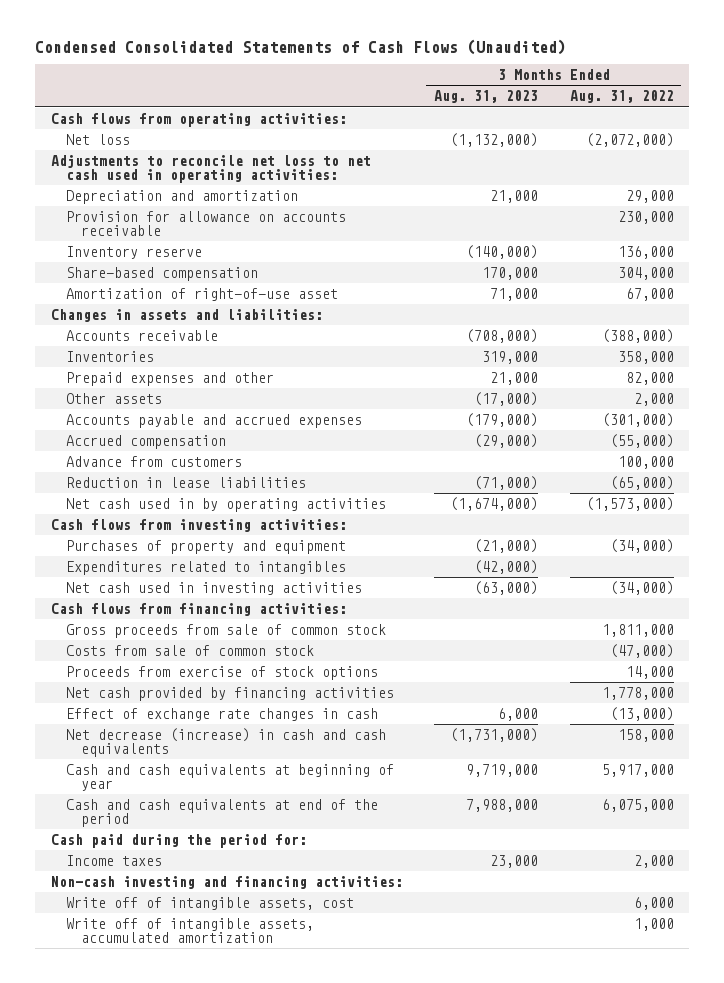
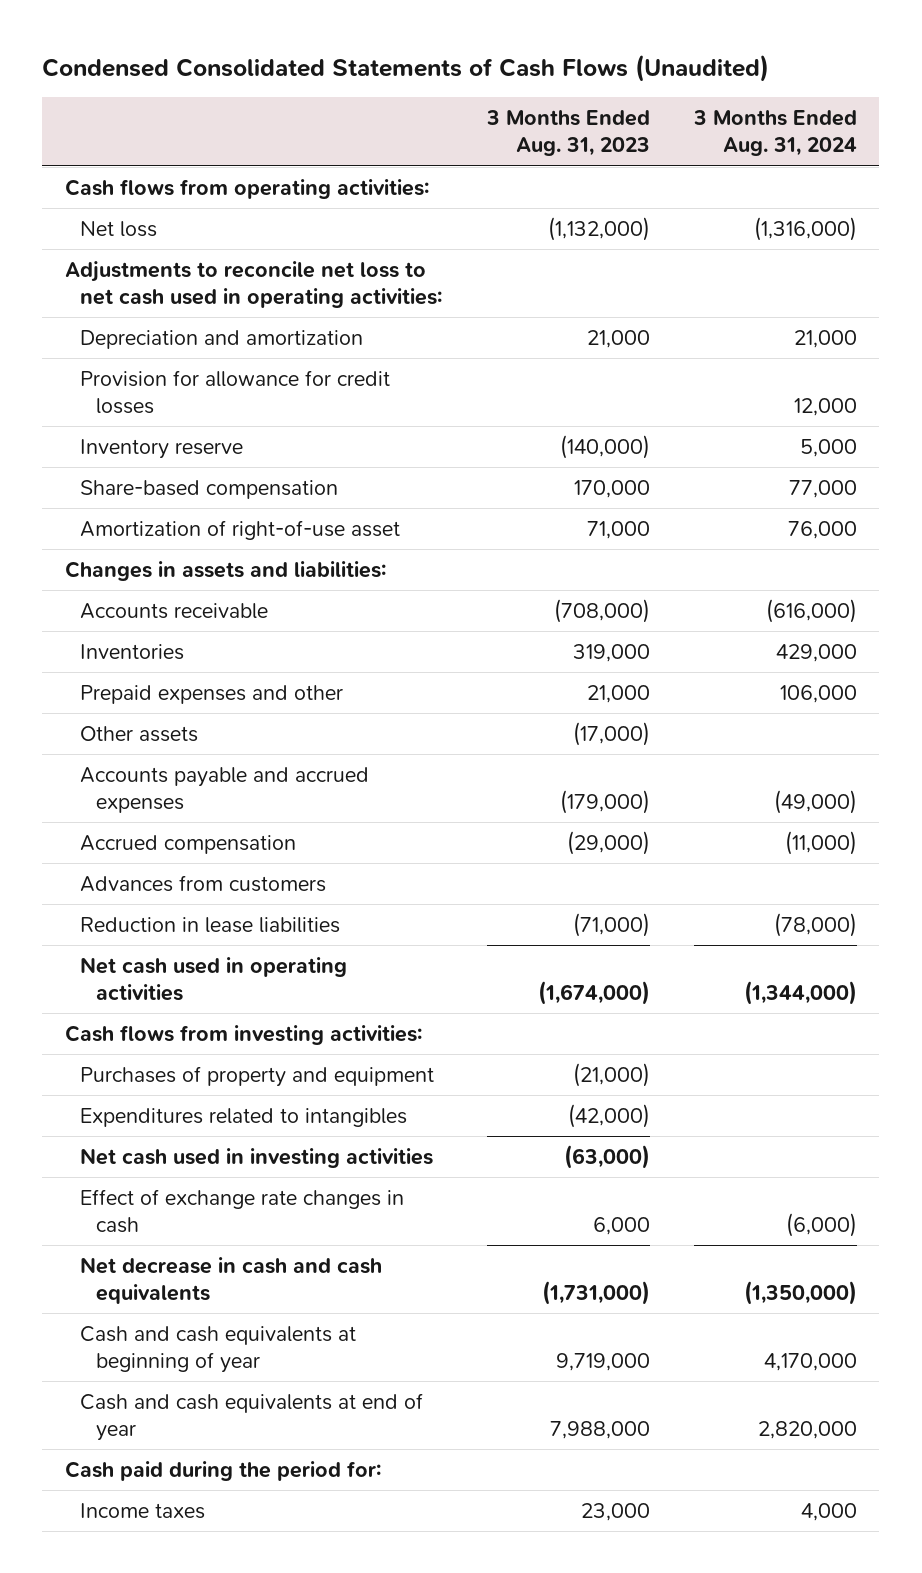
[569,90,674,104] Aug. 31, 2022 -> none
none -> [692,110,857,157] 3 Months Ended Aug. 31, 2024
[66,210,347,236] Provision for allowance on accounts receivable -> [80,369,391,414] Provision for allowance for credit losses
[66,455,243,467] Advance from customers -> [80,874,327,892] Advances from customers
[66,497,387,512] Net cash used in by operating activities -> [80,956,348,1001] Net cash used in operating activities
[50,602,347,616] Cash flows from financing activities: -> none
[66,623,387,638] Gross proceeds from sale of common stock -> none
[66,644,315,656] Costs from sale of common stock -> none
[66,665,379,680] Proceeds from exercise of stock options -> none
[66,686,395,701] Net cash provided by financing activities -> none
[66,727,387,757] Net decrease (increase) in cash and cash equivalents -> [80,1256,383,1304] Net decrease in cash and cash equivalents
[66,798,379,827] Cash and cash equivalents at end of the period -> [80,1392,424,1441] Cash and cash equivalents at end of year
[50,875,403,889] Non-cash investing and financing activities: -> none
[66,896,355,910] Write off of intangible assets, cost -> none
[66,917,315,943] Write off of intangible assets, accumulated amortization -> none

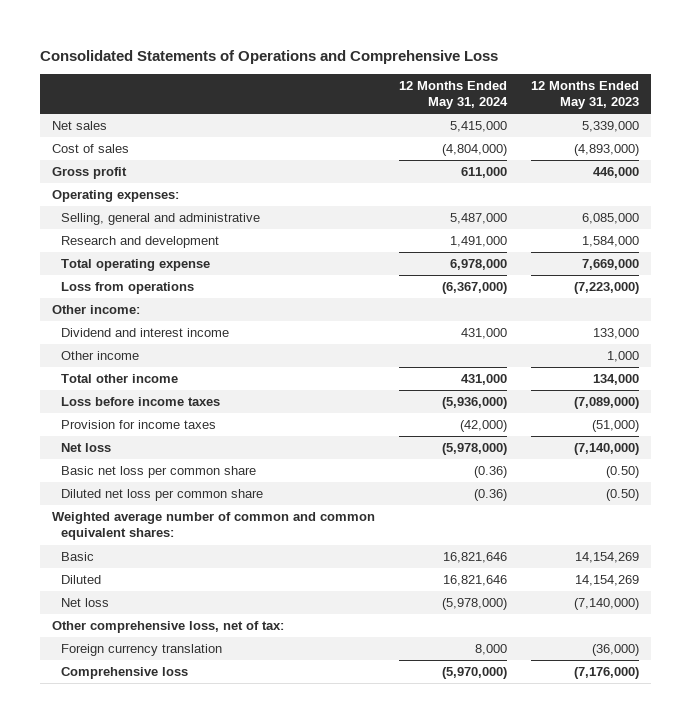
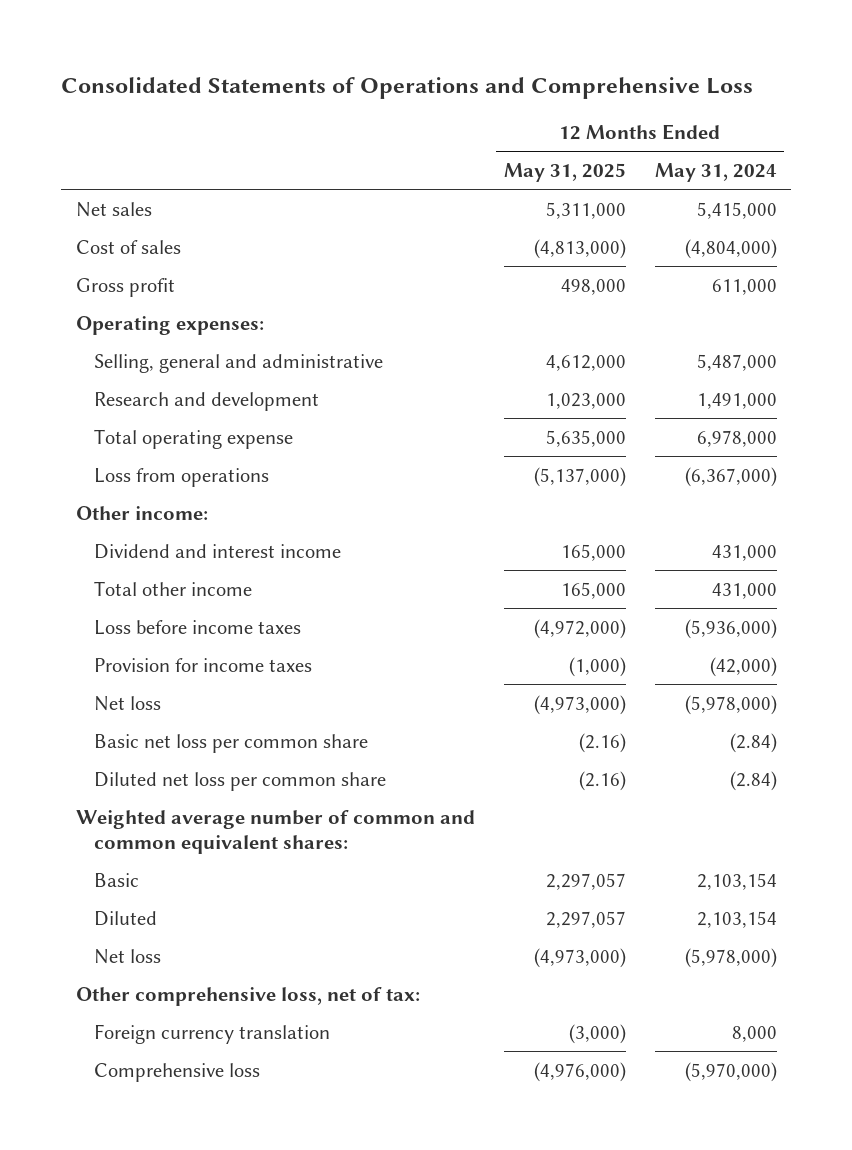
[530,80,639,110] 12 Months Ended May 31, 2023 -> none
none -> [503,162,626,182] May 31, 2025
[61,351,140,361] Other income -> none
[473,466,507,479] (0.36) -> [729,732,777,753] (2.84)
[473,489,507,502] (0.36) -> [729,770,777,791] (2.84)
[442,552,507,564] 16,821,646 -> [696,872,777,890] 2,103,154
[442,575,507,587] 16,821,646 -> [696,910,777,928] 2,103,154

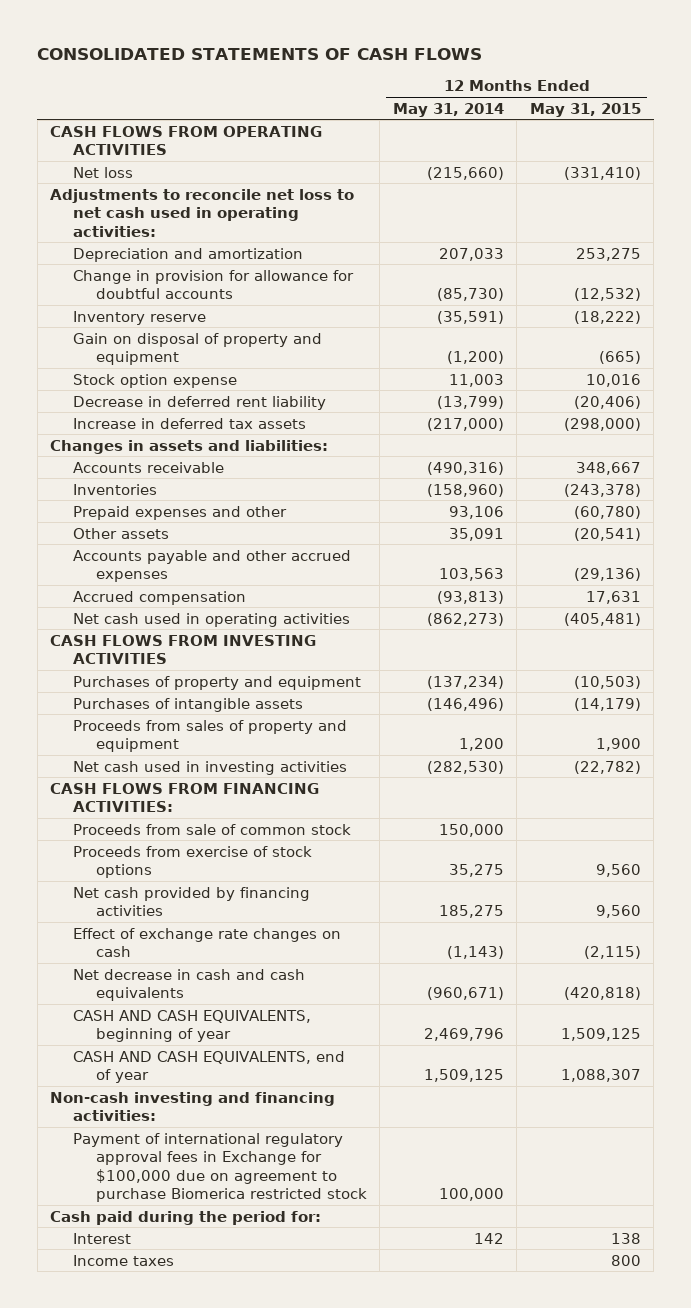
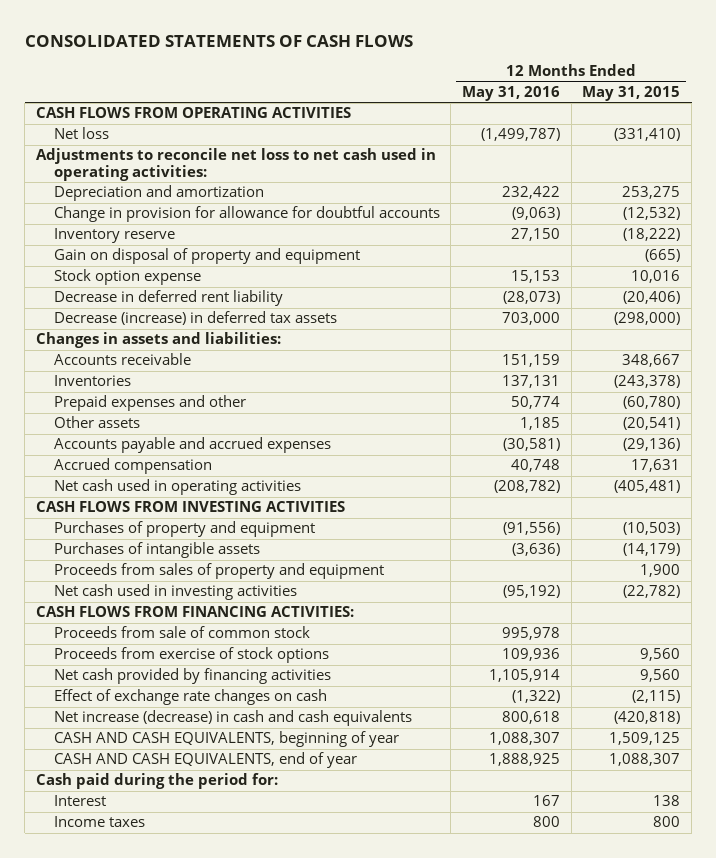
[392,102,504,117] May 31, 2014 -> none
none -> [462,86,561,102] May 31, 2016
[72,417,306,429] Increase in deferred tax assets -> [53,311,337,326] Decrease (increase) in deferred tax assets
[72,549,351,583] Accounts payable and other accrued expenses -> [53,437,331,454] Accounts payable and accrued expenses
[72,968,305,1002] Net decrease in cash and cash equivalents -> [53,710,412,727] Net increase (decrease) in cash and cash equivalents
[49,1091,335,1122] Non-cash investing and financing activities: -> none
[72,1132,367,1202] Payment of international regulatory approval fees in Exchange for $100,000 due on agreement to purchase Biomerica restricted stock -> none

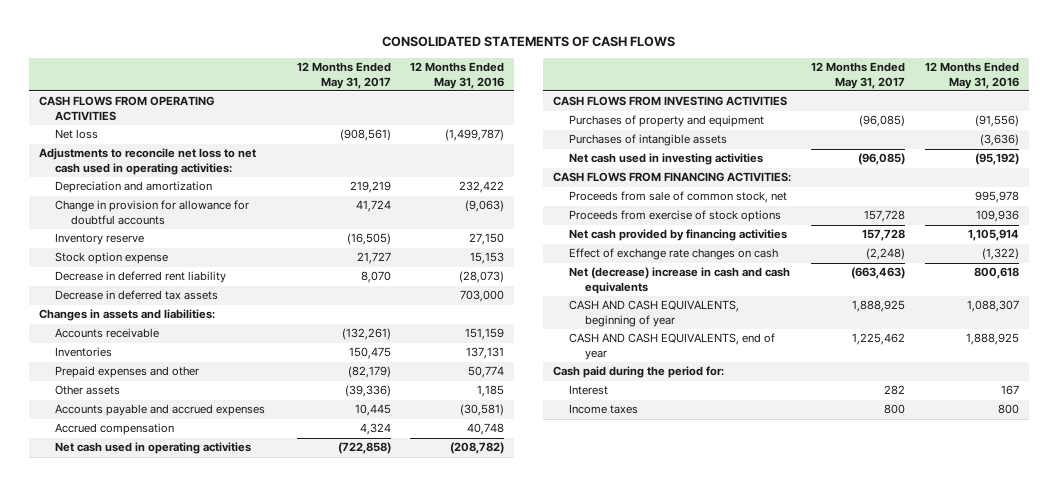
[582,86,681,102] May 31, 2015 -> none
none -> [296,62,391,89] 12 Months Ended May 31, 2017
[53,248,360,265] Gain on disposal of property and equipment -> none
[53,311,337,326] Decrease (increase) in deferred tax assets -> [54,290,218,301] Decrease in deferred tax assets
[53,563,384,580] Proceeds from sales of property and equipment -> none
[53,626,310,639] Proceeds from sale of common stock -> [568,191,787,204] Proceeds from sale of common stock, net
[53,710,412,727] Net increase (decrease) in cash and cash equivalents -> [568,267,790,294] Net (decrease) increase in cash and cash equivalents

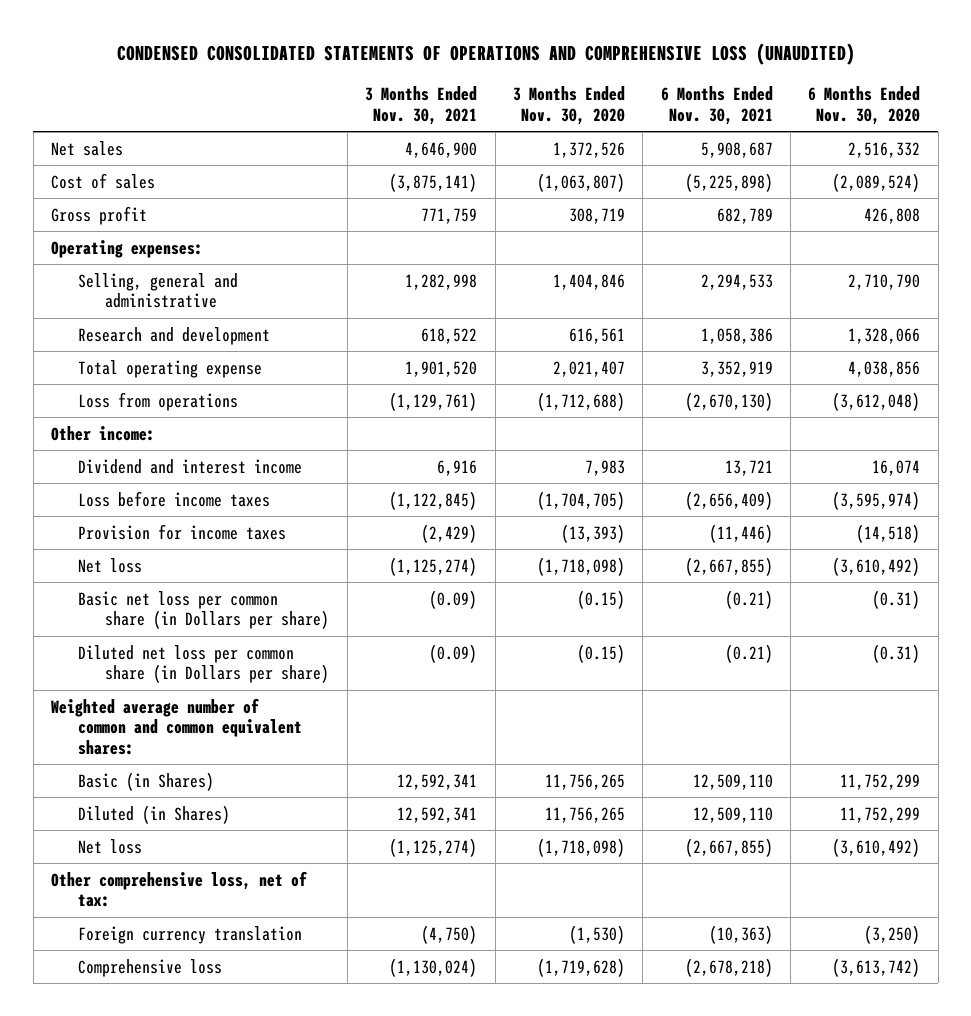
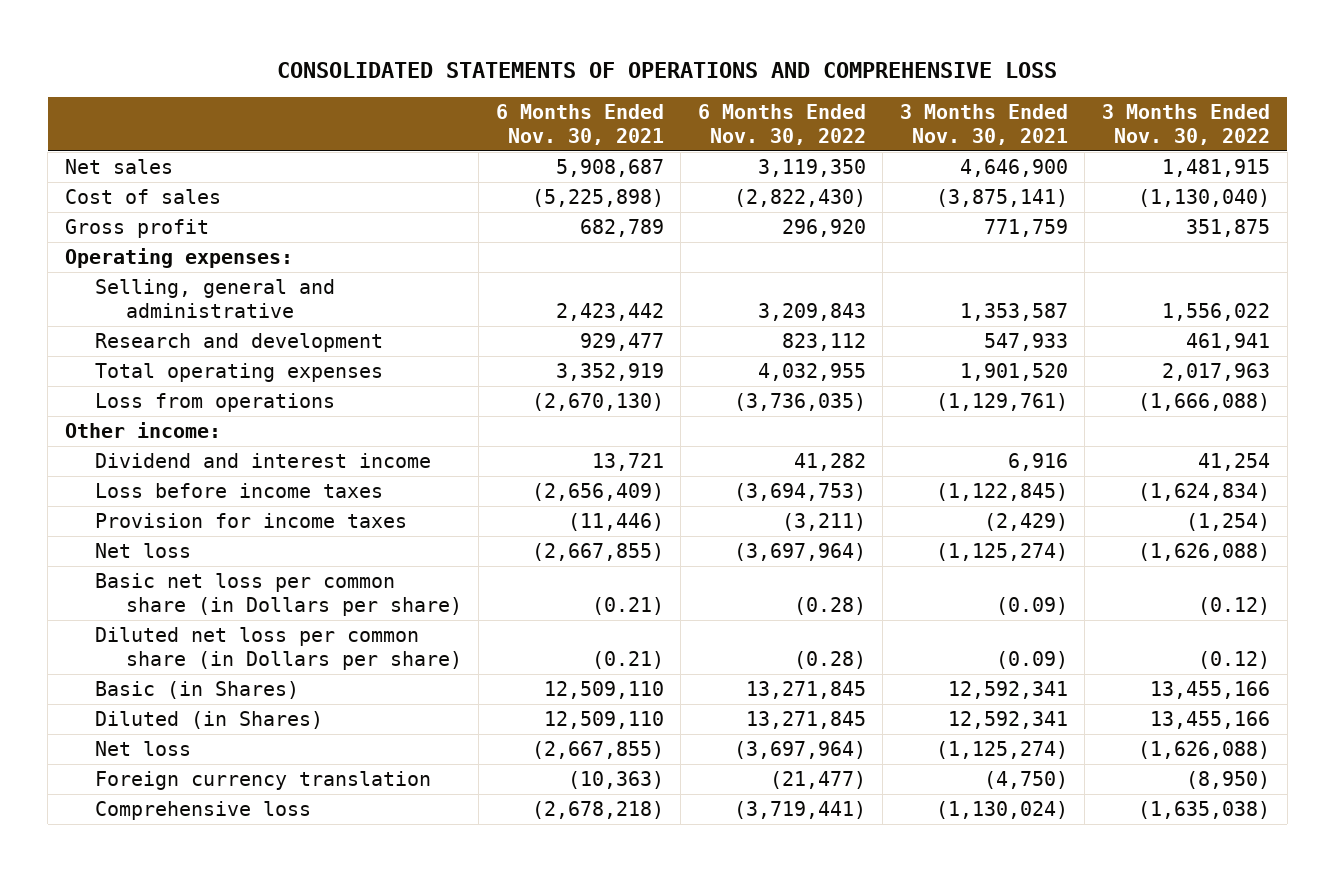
[116,43,855,66] CONDENSED CONSOLIDATED STATEMENTS OF OPERATIONS AND COMPREHENSIVE LOSS (UNAUDITED) -> [277,61,1058,78] CONSOLIDATED STATEMENTS OF OPERATIONS AND COMPREHENSIVE LOSS
[512,86,625,125] 3 Months Ended Nov. 30, 2020 -> none
[808,86,921,125] 6 Months Ended Nov. 30, 2020 -> none
none -> [697,103,866,146] 6 Months Ended Nov. 30, 2022
none -> [1102,103,1271,146] 3 Months Ended Nov. 30, 2022
[405,273,478,290] 1,282,998 -> [959,303,1068,322] 1,353,587
[700,273,773,290] 2,294,533 -> [555,303,664,322] 2,423,442
[421,327,478,344] 618,522 -> [983,332,1068,351] 547,933
[700,327,773,344] 1,058,386 -> [579,332,664,351] 929,477
[78,359,263,378] Total operating expense -> [95,362,384,382] Total operating expenses
[51,697,303,755] Weighted average number of common and common equivalent shares: -> none
[51,870,308,908] Other comprehensive loss, net of tax: -> none

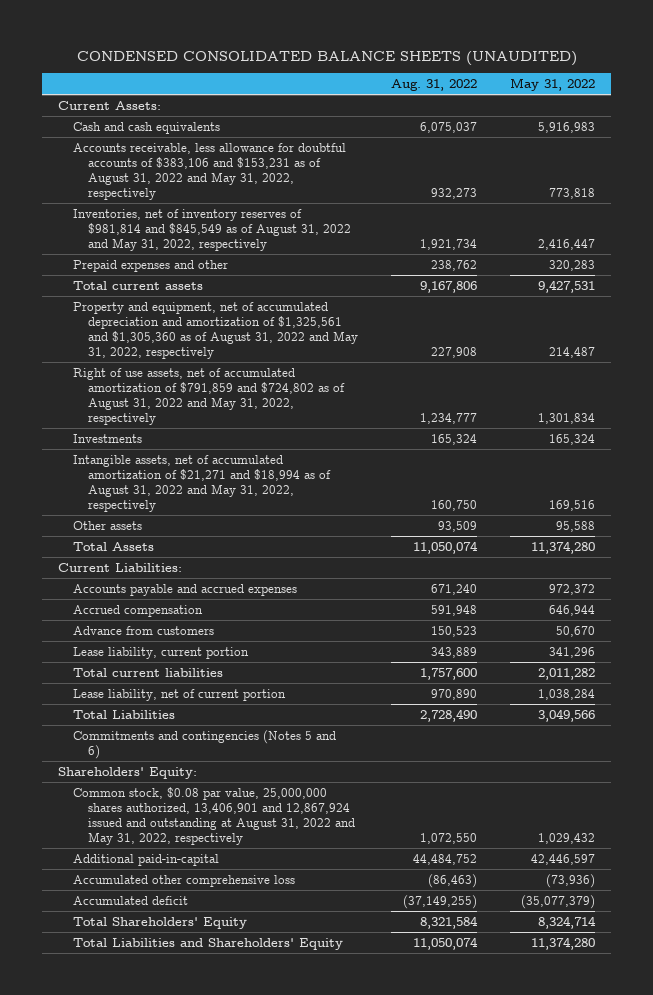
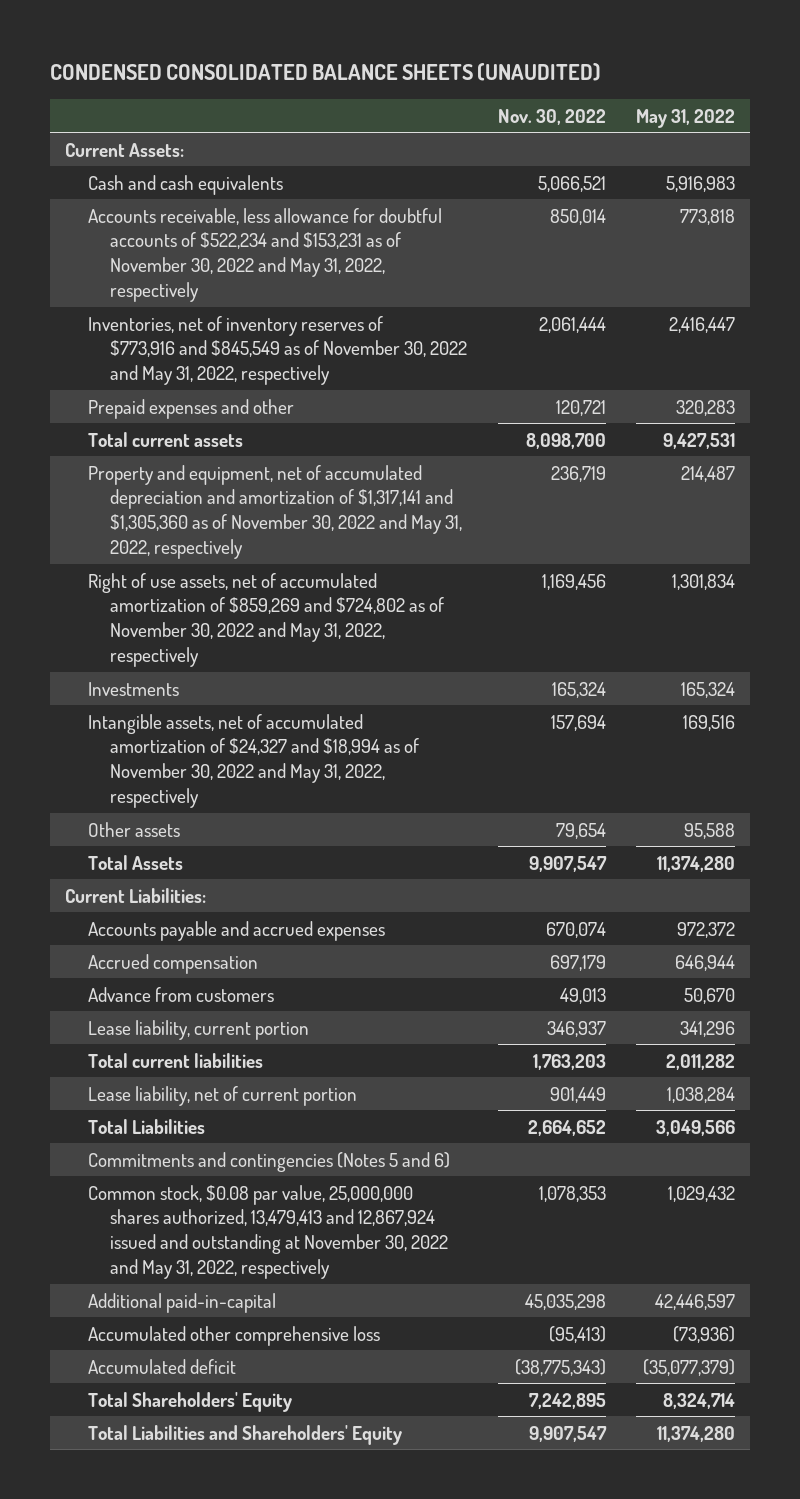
[390,78,477,91] Aug. 31, 2022 -> none
none -> [497,108,606,125] Nov. 30, 2022
[72,142,346,200] Accounts receivable, less allowance for doubtful accounts of $383,106 and $153,231 as of August 31, 2022 and May 31, 2022, respectively -> [87,207,442,302] Accounts receivable, less allowance for doubtful accounts of $522,234 and $153,231 as of November 30, 2022 and May 31, 2022, respectively
[72,208,351,251] Inventories, net of inventory reserves of $981,814 and $845,549 as of August 31, 2022 and May 31, 2022, respectively -> [87,315,468,386] Inventories, net of inventory reserves of $773,916 and $845,549 as of November 30, 2022 and May 31, 2022, respectively
[72,301,358,359] Property and equipment, net of accumulated depreciation and amortization of $1,325,561 and $1,305,360 as of August 31, 2022 and May 31, 2022, respectively -> [87,464,463,559] Property and equipment, net of accumulated depreciation and amortization of $1,317,141 and $1,305,360 as of November 30, 2022 and May 31, 2022, respectively
[72,367,345,425] Right of use assets, net of accumulated amortization of $791,859 and $724,802 as of August 31, 2022 and May 31, 2022, respectively -> [87,572,445,667] Right of use assets, net of accumulated amortization of $859,269 and $724,802 as of November 30, 2022 and May 31, 2022, respectively
[72,454,331,512] Intangible assets, net of accumulated amortization of $21,271 and $18,994 as of August 31, 2022 and May 31, 2022, respectively -> [87,713,420,808] Intangible assets, net of accumulated amortization of $24,327 and $18,994 as of November 30, 2022 and May 31, 2022, respectively
[58,766,198,779] Shareholders' Equity: -> none
[72,786,355,845] Common stock, $0.08 par value, 25,000,000 shares authorized, 13,406,901 and 12,867,924 issued and outstanding at August 31, 2022 and May 31, 2022, respectively -> [87,1184,449,1279] Common stock, $0.08 par value, 25,000,000 shares authorized, 13,479,413 and 12,867,924 issued and outstanding at November 30, 2022 and May 31, 2022, respectively

